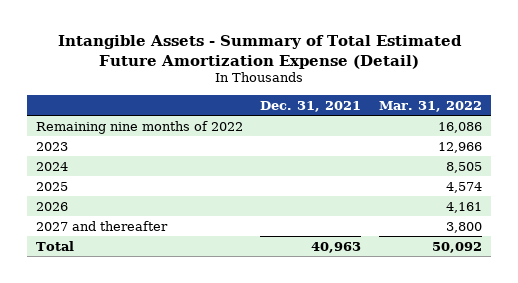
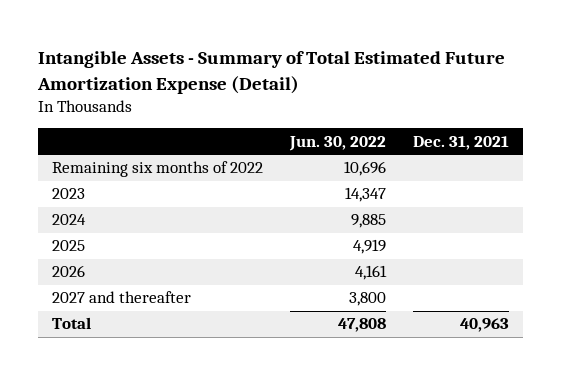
[378,100,482,112] Mar. 31, 2022 -> none
none -> [288,135,386,151] Jun. 30, 2022
[35,120,243,134] Remaining nine months of 2022 -> [51,161,263,178] Remaining six months of 2022

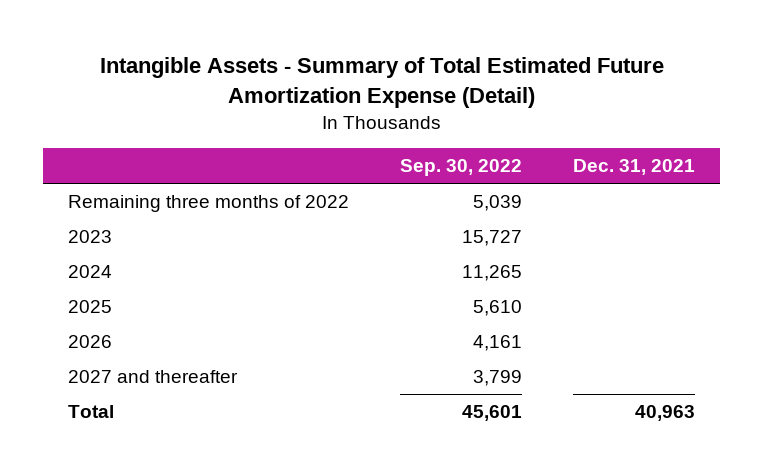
[288,135,386,151] Jun. 30, 2022 -> none
none -> [400,159,523,177] Sep. 30, 2022
[51,161,263,178] Remaining six months of 2022 -> [68,195,350,213] Remaining three months of 2022

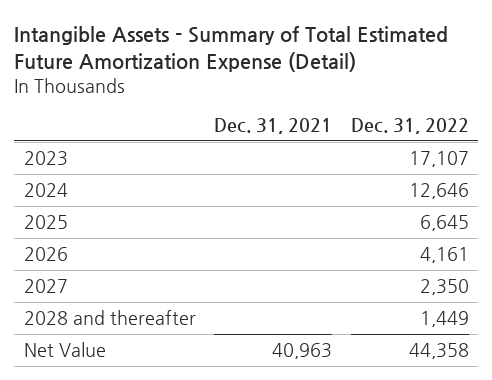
[400,159,523,177] Sep. 30, 2022 -> none
none -> [350,118,469,135] Dec. 31, 2022
[68,195,350,213] Remaining three months of 2022 -> none
none -> [23,278,68,293] 2027
[68,370,239,384] 2027 and thereafter -> [23,309,196,325] 2028 and thereafter
[68,405,115,419] Total -> [23,341,106,357] Net Value

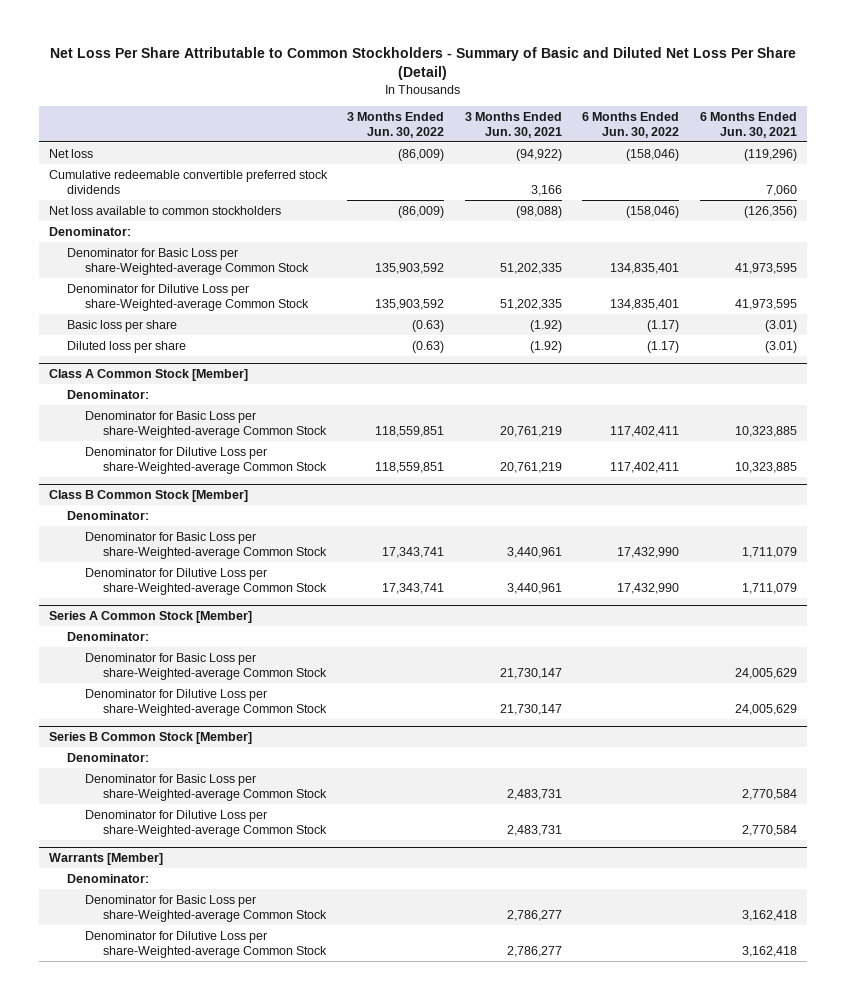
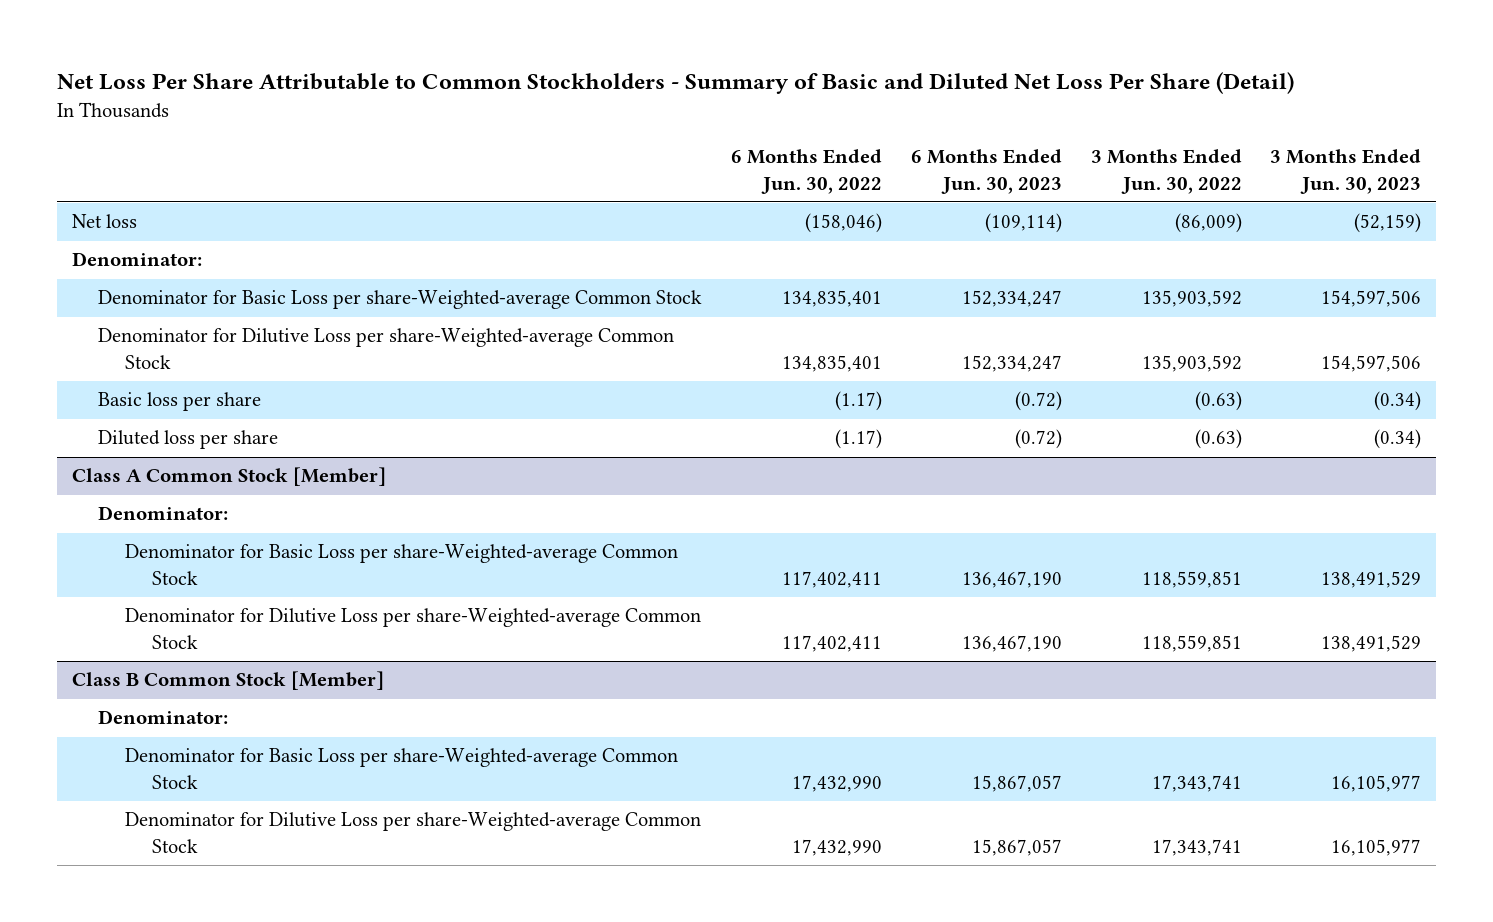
[464,111,562,138] 3 Months Ended Jun. 30, 2021 -> none
[699,111,797,138] 6 Months Ended Jun. 30, 2021 -> none
none -> [910,149,1062,194] 6 Months Ended Jun. 30, 2023
none -> [1270,149,1422,194] 3 Months Ended Jun. 30, 2023
[48,169,328,194] Cumulative redeemable convertible preferred stock dividends -> none
[48,205,281,215] Net loss available to common stockholders -> none
[48,611,252,624] Series A Common Stock [Member] -> none
[66,631,149,641] Denominator: -> none
[84,652,327,680] Denominator for Basic Loss per share-Weighted-average Common Stock -> none
[84,688,327,716] Denominator for Dilutive Loss per share-Weighted-average Common Stock -> none
[48,732,252,745] Series B Common Stock [Member] -> none
[66,752,149,762] Denominator: -> none
[84,773,327,801] Denominator for Basic Loss per share-Weighted-average Common Stock -> none
[84,809,327,837] Denominator for Dilutive Loss per share-Weighted-average Common Stock -> none
[48,853,163,866] Warrants [Member] -> none
[66,873,149,883] Denominator: -> none
[84,894,327,922] Denominator for Basic Loss per share-Weighted-average Common Stock -> none
[84,930,327,958] Denominator for Dilutive Loss per share-Weighted-average Common Stock -> none

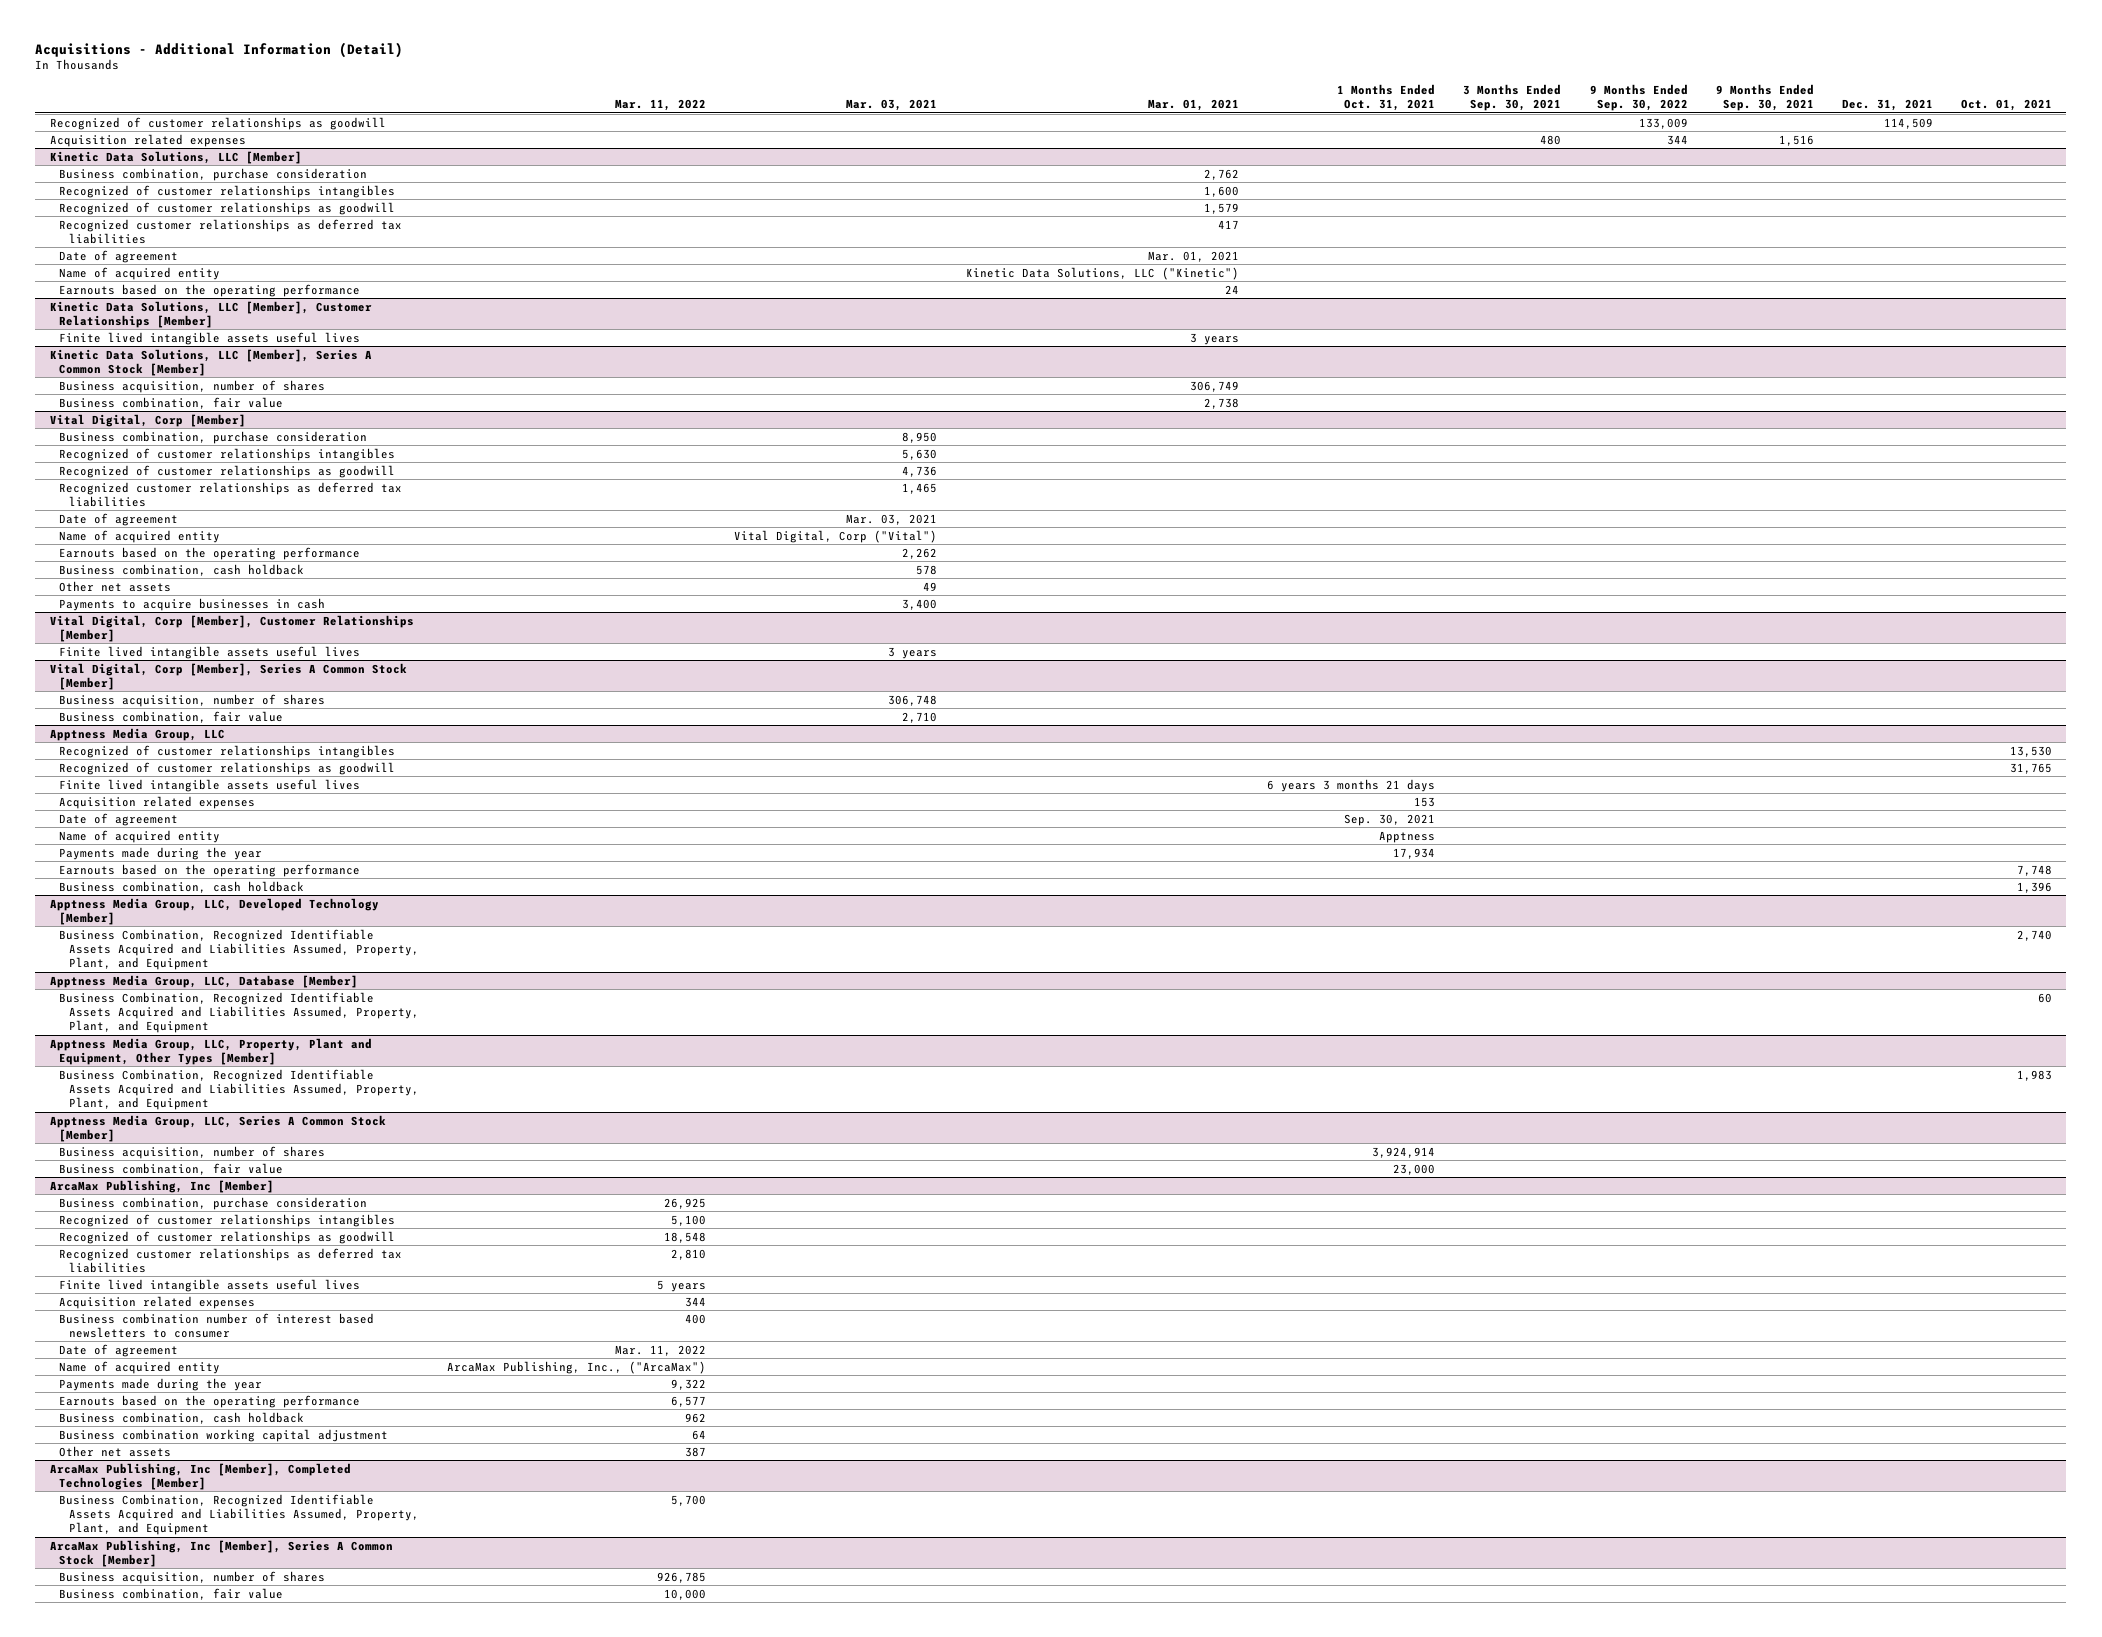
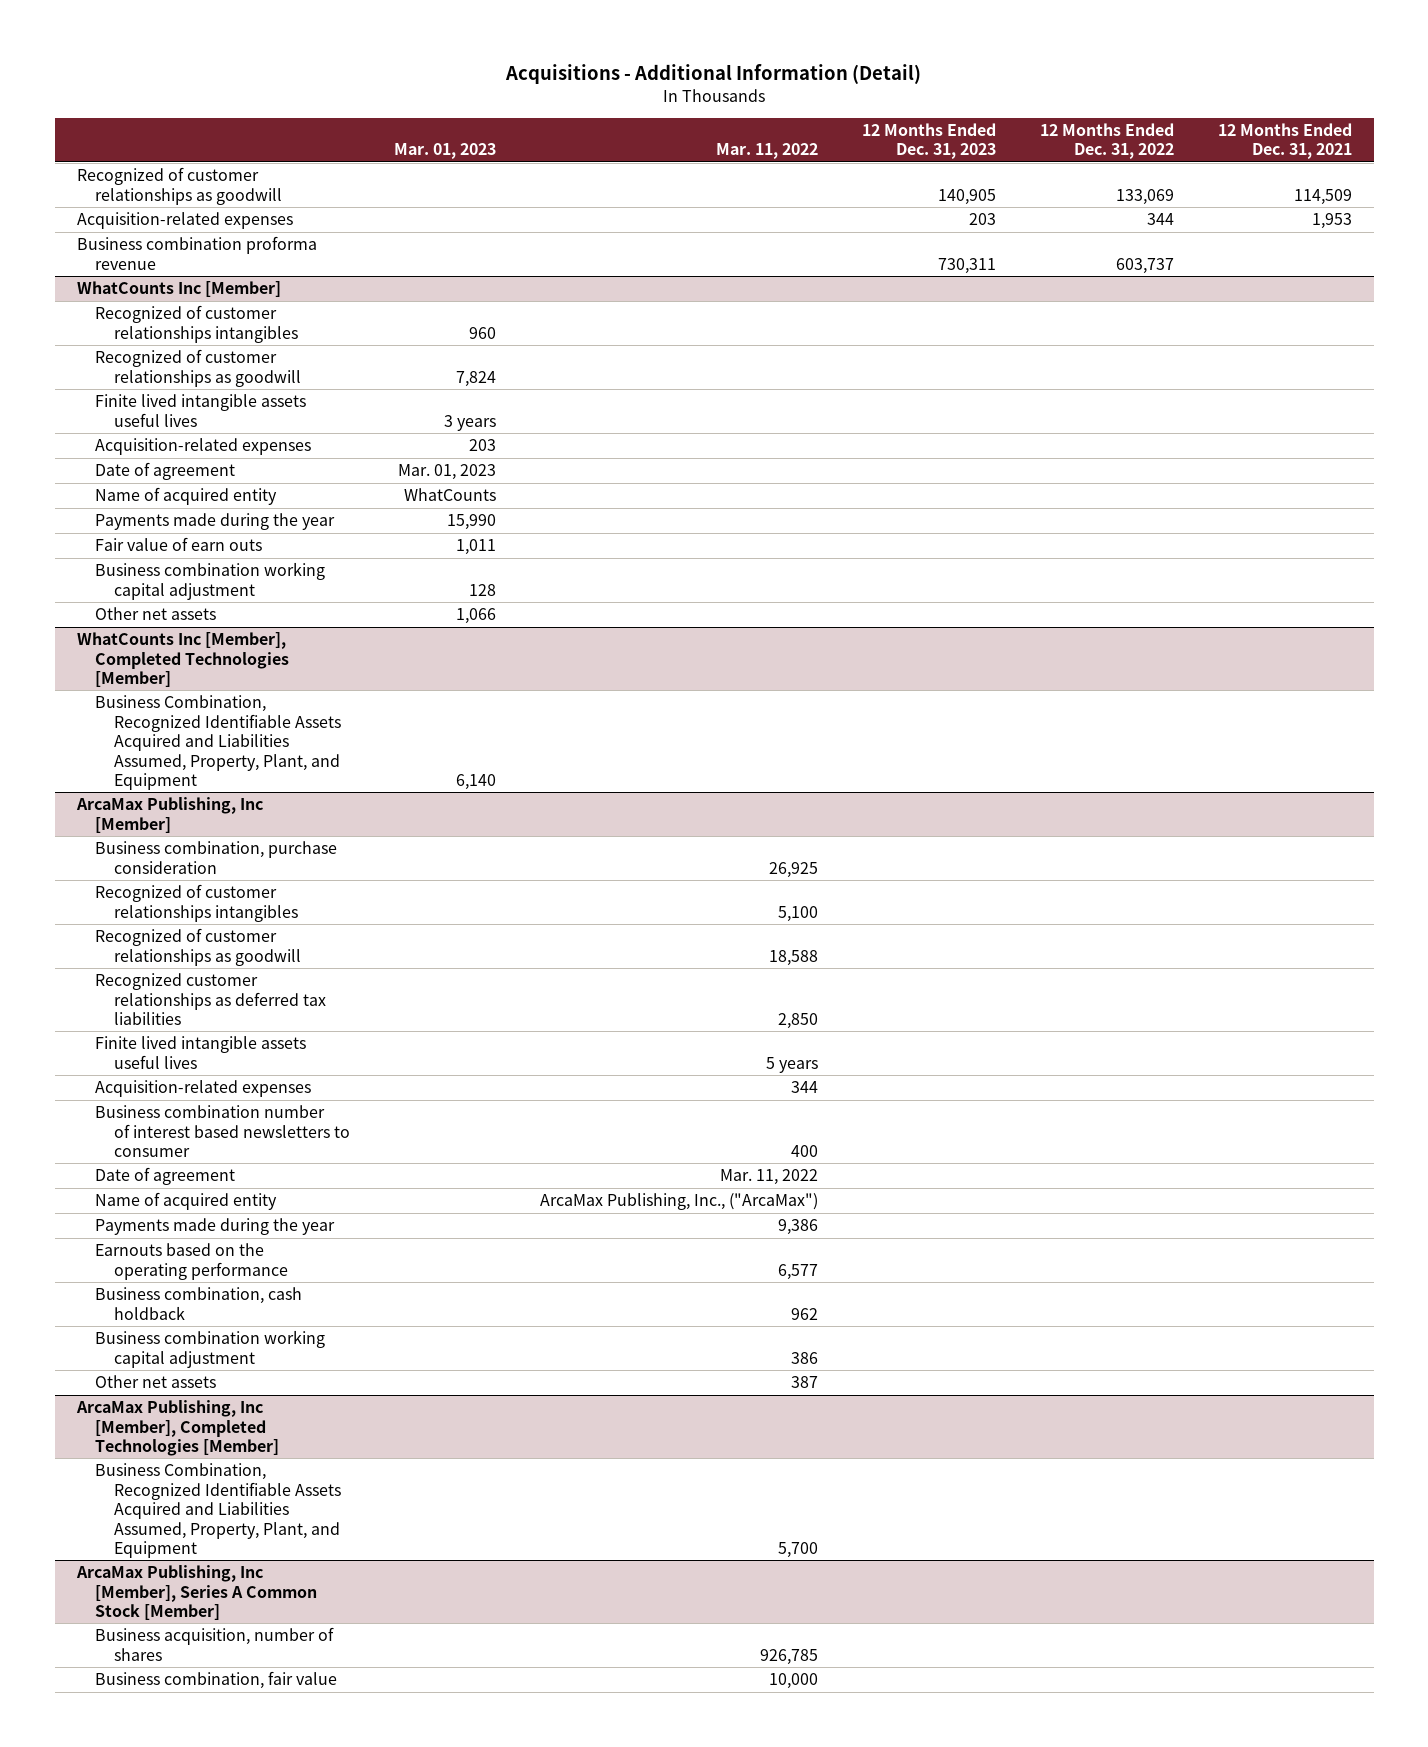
[846,98,938,111] Mar. 03, 2021 -> none
[1147,98,1239,111] Mar. 01, 2021 -> none
[1336,83,1435,111] 1 Months Ended Oct. 31, 2021 -> none
[1463,83,1562,111] 3 Months Ended Sep. 30, 2021 -> none
[1589,83,1688,111] 9 Months Ended Sep. 30, 2022 -> none
[1715,83,1814,111] 9 Months Ended Sep. 30, 2021 -> none
[1842,98,1934,111] Dec. 31, 2021 -> none
[1961,98,2053,111] Oct. 01, 2021 -> none
none -> [393,143,496,160] Mar. 01, 2023
none -> [861,122,996,160] 12 Months Ended Dec. 31, 2023
none -> [1039,122,1174,160] 12 Months Ended Dec. 31, 2022
none -> [1217,122,1352,160] 12 Months Ended Dec. 31, 2021
[49,150,302,164] Kinetic Data Solutions, LLC [Member] -> none
[59,167,368,181] Business combination, purchase consideration -> none
[59,184,396,198] Recognized of customer relationships intangibles -> none
[59,201,396,215] Recognized of customer relationships as goodwill -> none
[59,218,403,244] Recognized customer relationships as deferred tax liabilities -> none
[59,249,179,263] Date of agreement -> none
[59,266,221,280] Name of acquired entity -> none
[59,283,361,297] Earnouts based on the operating performance -> none
[49,300,372,328] Kinetic Data Solutions, LLC [Member], Customer Relationships [Member] -> none
[59,331,361,345] Finite lived intangible assets useful lives -> none
[49,348,372,376] Kinetic Data Solutions, LLC [Member], Series A Common Stock [Member] -> none
[59,379,326,393] Business acquisition, number of shares -> none
[59,396,284,409] Business combination, fair value -> none
[49,413,246,427] Vital Digital, Corp [Member] -> none
[59,430,368,444] Business combination, purchase consideration -> none
[59,447,396,461] Recognized of customer relationships intangibles -> none
[59,464,396,478] Recognized of customer relationships as goodwill -> none
[59,481,403,507] Recognized customer relationships as deferred tax liabilities -> none
[59,512,179,526] Date of agreement -> none
[59,529,221,543] Name of acquired entity -> none
[59,546,361,560] Earnouts based on the operating performance -> none
[59,563,305,576] Business combination, cash holdback -> none
[59,580,172,592] Other net assets -> none
[59,597,326,611] Payments to acquire businesses in cash -> none
[49,614,414,642] Vital Digital, Corp [Member], Customer Relationships [Member] -> none
[59,645,361,659] Finite lived intangible assets useful lives -> none
[49,662,407,690] Vital Digital, Corp [Member], Series A Common Stock [Member] -> none
[59,693,326,707] Business acquisition, number of shares -> none
[59,710,284,723] Business combination, fair value -> none
[49,727,225,741] Apptness Media Group, LLC -> none
[59,744,396,758] Recognized of customer relationships intangibles -> none
[59,761,396,775] Recognized of customer relationships as goodwill -> none
[59,778,361,792] Finite lived intangible assets useful lives -> none
[59,795,256,809] Acquisition related expenses -> none
[59,812,179,826] Date of agreement -> none
[59,829,221,843] Name of acquired entity -> none
[59,846,263,860] Payments made during the year -> none
[59,863,361,877] Earnouts based on the operating performance -> none
[59,880,305,893] Business combination, cash holdback -> none
[49,897,379,925] Apptness Media Group, LLC, Developed Technology [Member] -> none
[59,928,419,970] Business Combination, Recognized Identifiable Assets Acquired and Liabilities Assumed, Property, Plant, and Equipment -> none
[49,974,358,988] Apptness Media Group, LLC, Database [Member] -> none
[59,991,419,1033] Business Combination, Recognized Identifiable Assets Acquired and Liabilities Assumed, Property, Plant, and Equipment -> none
[49,1037,372,1065] Apptness Media Group, LLC, Property, Plant and Equipment, Other Types [Member] -> none
[59,1068,419,1110] Business Combination, Recognized Identifiable Assets Acquired and Liabilities Assumed, Property, Plant, and Equipment -> none
[49,1114,386,1142] Apptness Media Group, LLC, Series A Common Stock [Member] -> none
[59,1145,326,1159] Business acquisition, number of shares -> none
[59,1162,284,1175] Business combination, fair value -> none
[49,133,246,147] Acquisition related expenses -> [76,212,293,230] Acquisition-related expenses
none -> [76,236,317,270] Business combination proforma revenue
none -> [76,281,281,298] WhatCounts Inc [Member]
none -> [95,305,298,343] Recognized of customer relationships intangibles
none -> [95,349,301,387] Recognized of customer relationships as goodwill
none -> [95,394,307,427] Finite lived intangible assets useful lives
none -> [95,438,312,456] Acquisition-related expenses
none -> [95,462,236,481] Date of agreement
none -> [95,487,278,506] Name of acquired entity
none -> [95,513,336,531] Payments made during the year
none -> [95,537,263,552] Fair value of earn outs
none -> [95,562,326,600] Business combination working capital adjustment
none -> [95,607,217,621] Other net assets
none -> [76,632,290,688] WhatCounts Inc [Member], Completed Technologies [Member]
none -> [95,695,341,791] Business Combination, Recognized Identifiable Assets Acquired and Liabilities Assumed, Property, Plant, and Equipment
[664,1231,707,1243] 18,548 -> [768,949,818,966] 18,588
[671,1248,707,1260] 2,810 -> [777,1013,818,1030] 2,850
[59,1295,256,1309] Acquisition related expenses -> [95,1080,312,1098] Acquisition-related expenses
[671,1378,707,1390] 9,322 -> [777,1219,818,1236] 9,386
[692,1429,707,1440] 64 -> [790,1351,818,1364] 386

